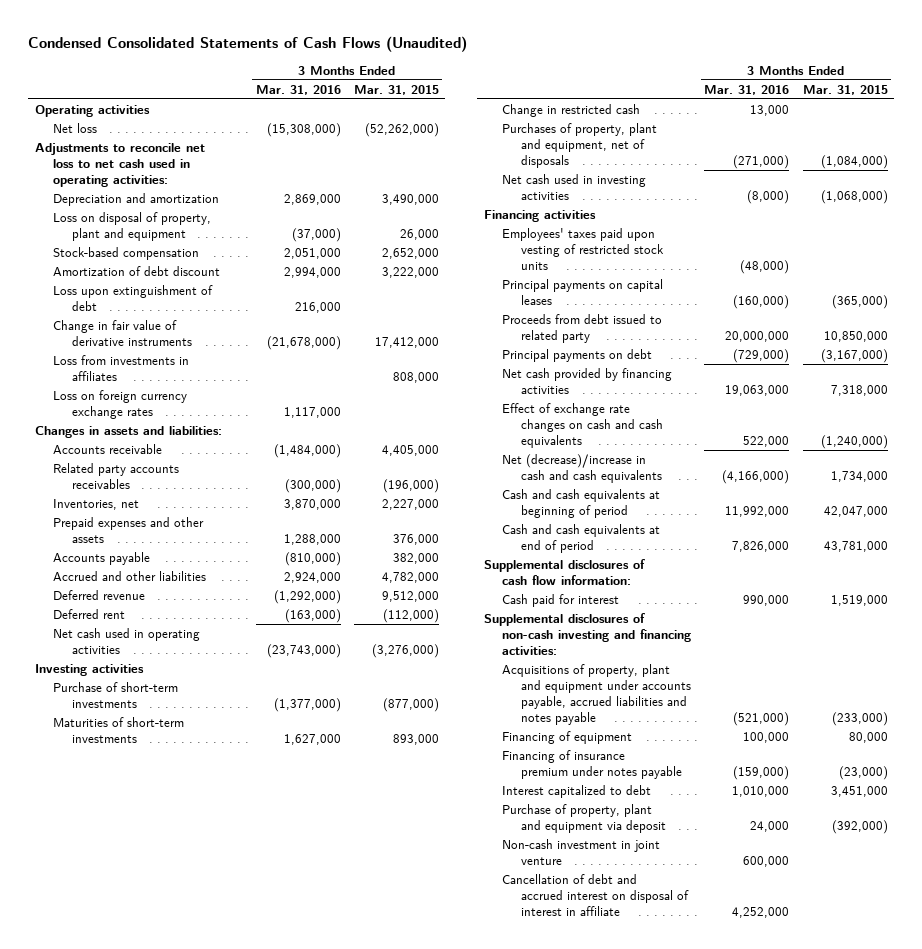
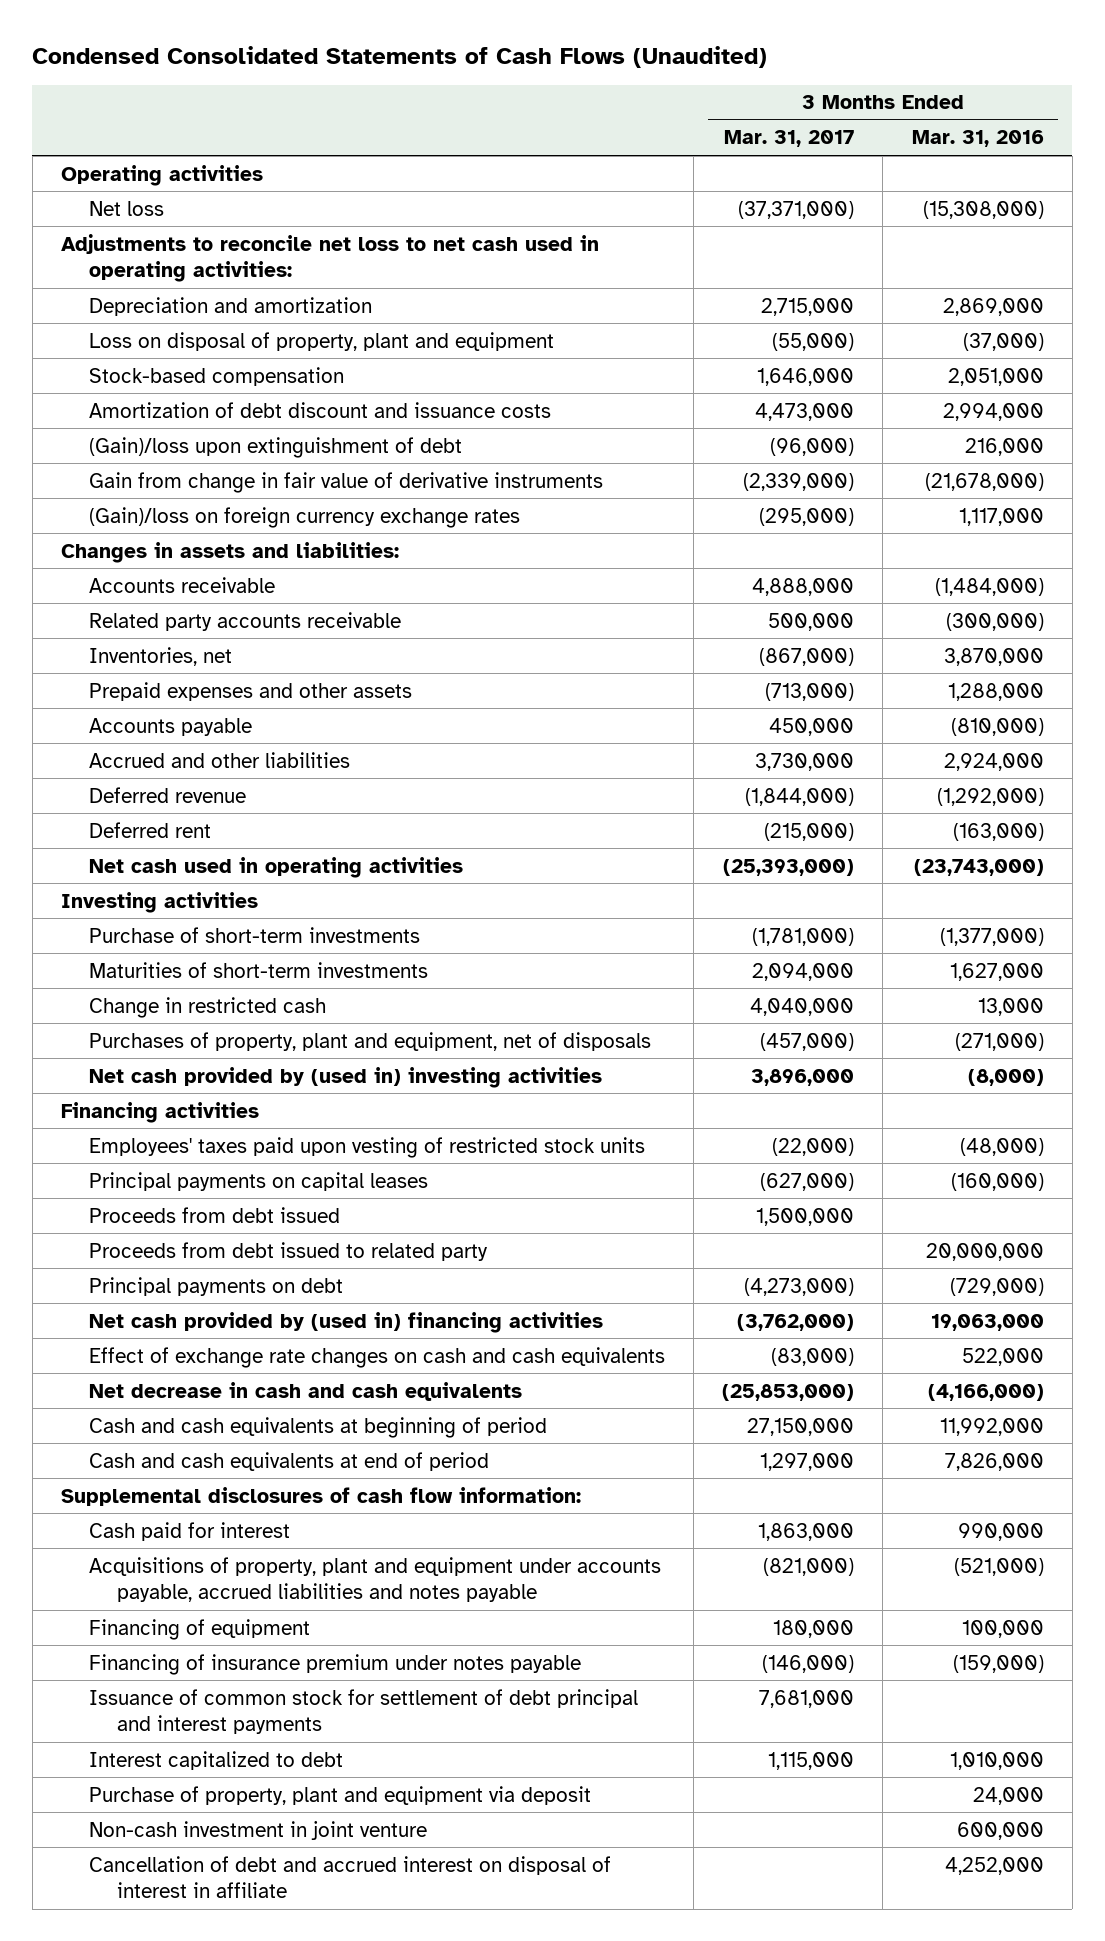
[353,84,439,95] Mar. 31, 2015 -> none
none -> [724,130,855,148] Mar. 31, 2017
[53,355,190,382] Loss from investments in affiliates -> none
[53,266,221,277] Amortization of debt discount -> [89,401,552,418] Amortization of debt discount and issuance costs
[53,285,214,312] Loss upon extinguishment of debt -> [89,436,463,458] (Gain)/loss upon extinguishment of debt
[53,320,193,347] Change in fair value of derivative instruments -> [89,471,604,493] Gain from change in fair value of derivative instruments
[53,390,188,420] Loss on foreign currency exchange rates -> [89,506,521,528] (Gain)/loss on foreign currency exchange rates
[53,463,180,490] Related party accounts receivables -> [89,611,402,631] Related party accounts receivable
[502,174,647,201] Net cash used in investing activities -> [89,1066,603,1088] Net cash provided by (used in) investing activities
none -> [89,1206,341,1223] Proceeds from debt issued
[502,368,673,395] Net cash provided by financing activities -> [89,1311,604,1333] Net cash provided by (used in) financing activities
[502,454,663,484] Net (decrease)/increase in cash and cash equivalents -> [89,1381,523,1401] Net decrease in cash and cash equivalents
[483,613,692,656] Supplemental disclosures of non-cash investing and financing activities: -> none
none -> [89,1688,639,1735] Issuance of common stock for settlement of debt principal and interest payments

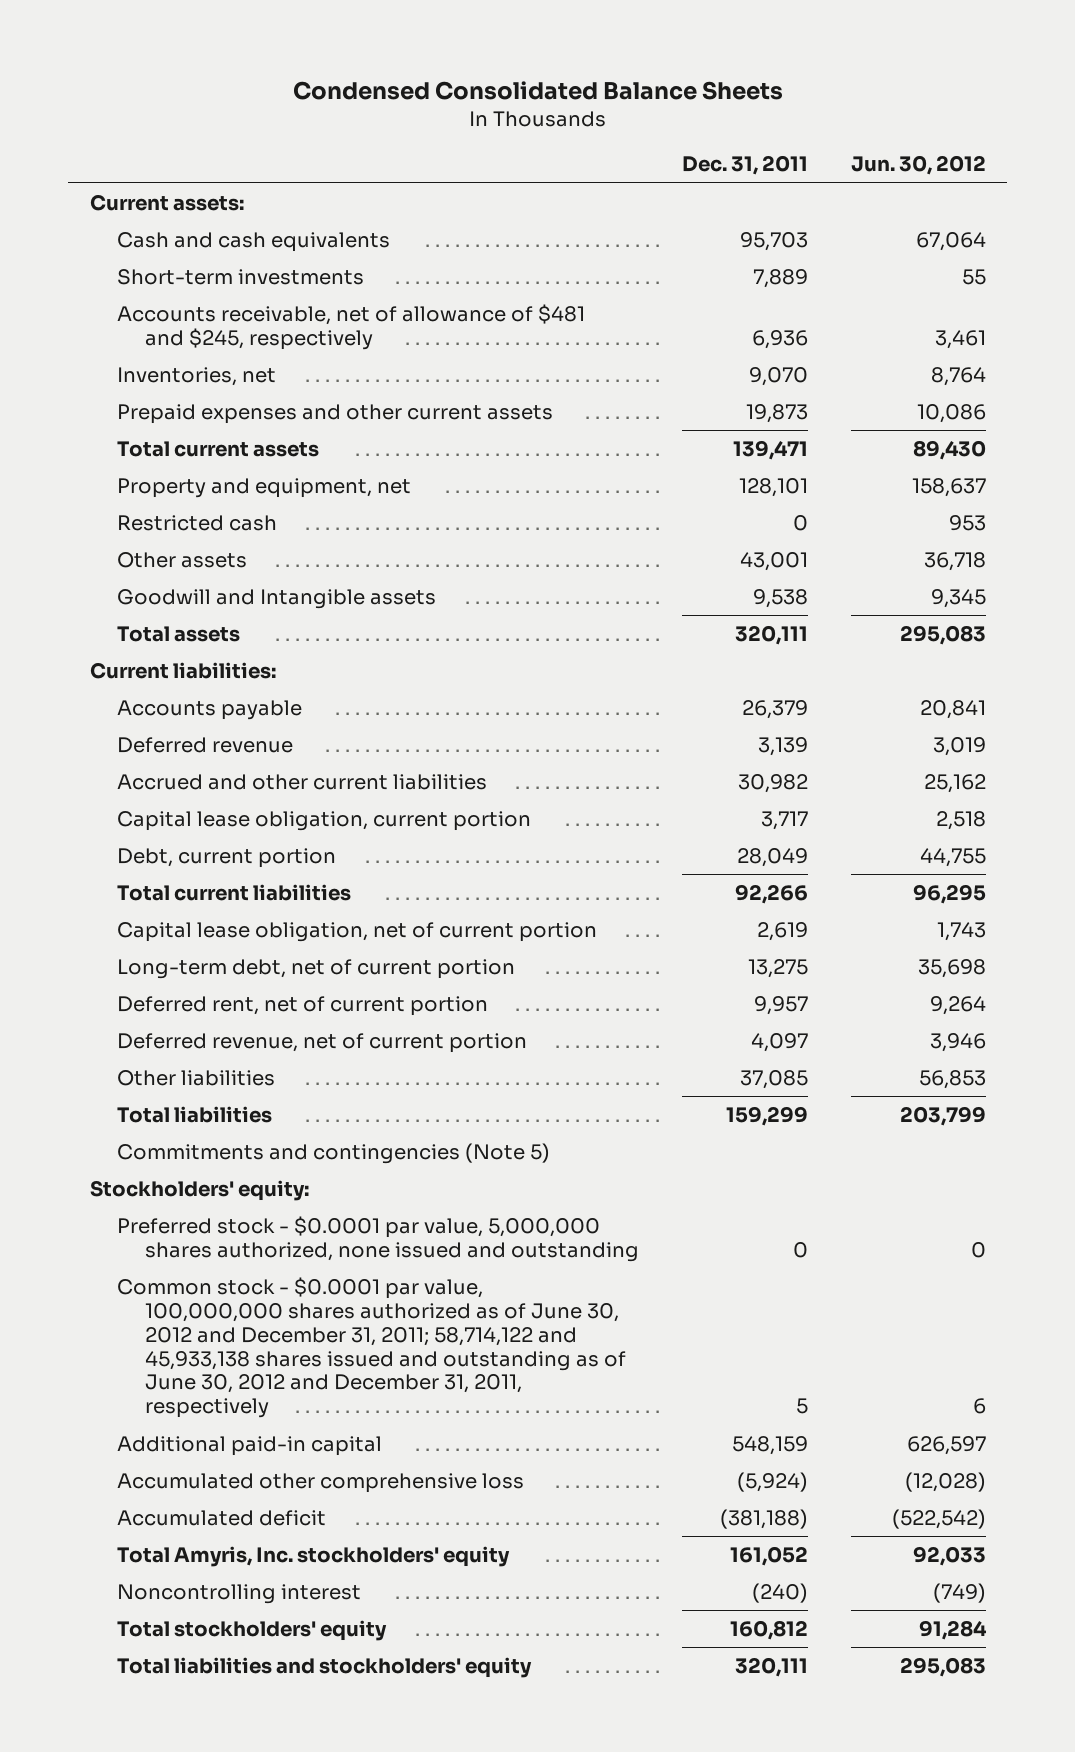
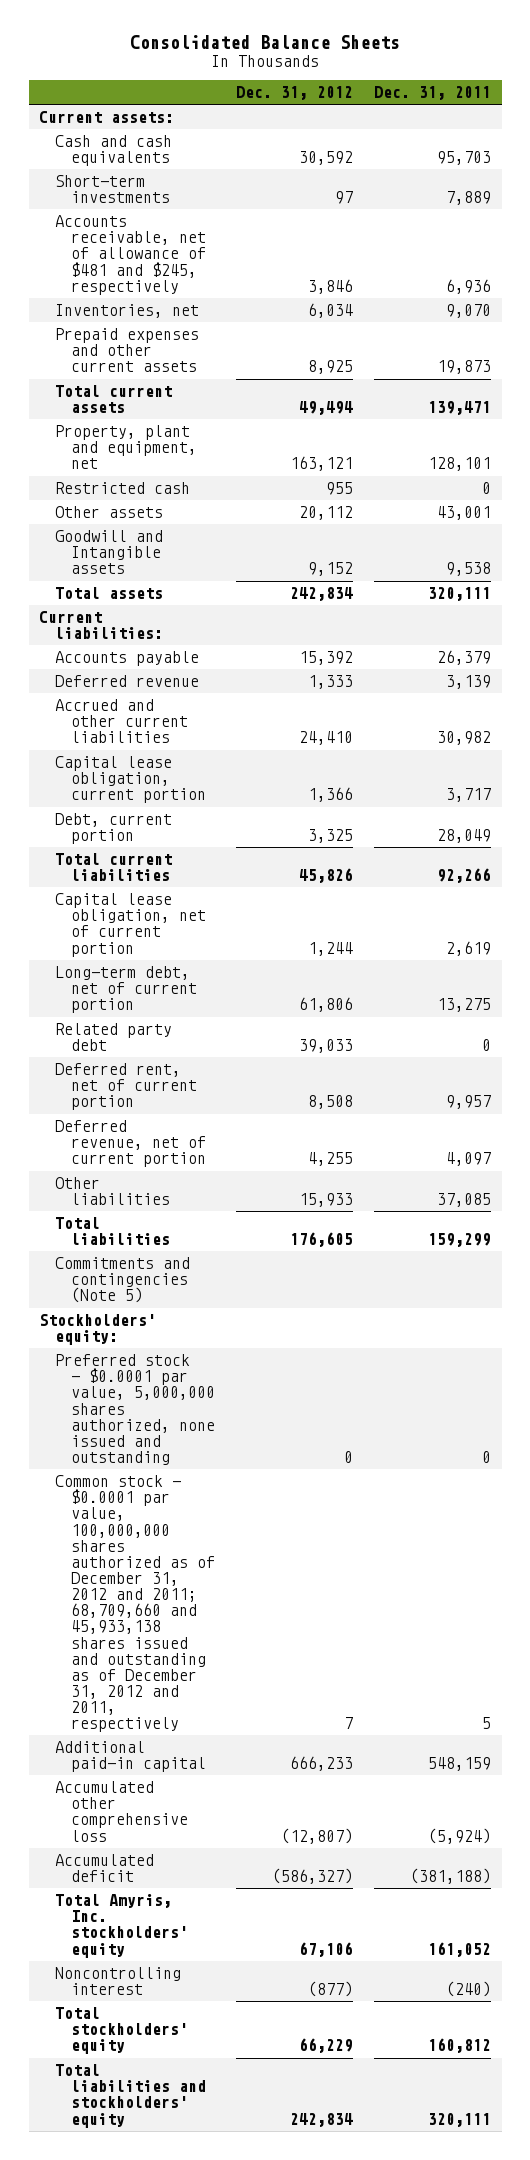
[292,80,783,100] Condensed Consolidated Balance Sheets -> [130,35,401,50] Consolidated Balance Sheets
[850,155,986,176] Jun. 30, 2012 -> none
none -> [236,85,354,100] Dec. 31, 2012
[117,477,412,498] Property and equipment, net -> [55,425,198,470] Property, plant and equipment, net
none -> [55,1023,173,1052] Related party debt
[117,1276,626,1419] Common stock - $0.0001 par value, 100,000,000 shares authorized as of June 30, 2012 and December 31, 2011; 58,714,122 and 45,933,138 shares issued and outstanding as of June 30, 2012 and December 31, 2011, respectively -> [55,1475,216,1733] Common stock - $0.0001 par value, 100,000,000 shares authorized as of December 31, 2012 and 2011; 68,709,660 and 45,933,138 shares issued and outstanding as of December 31, 2012 and 2011, respectively

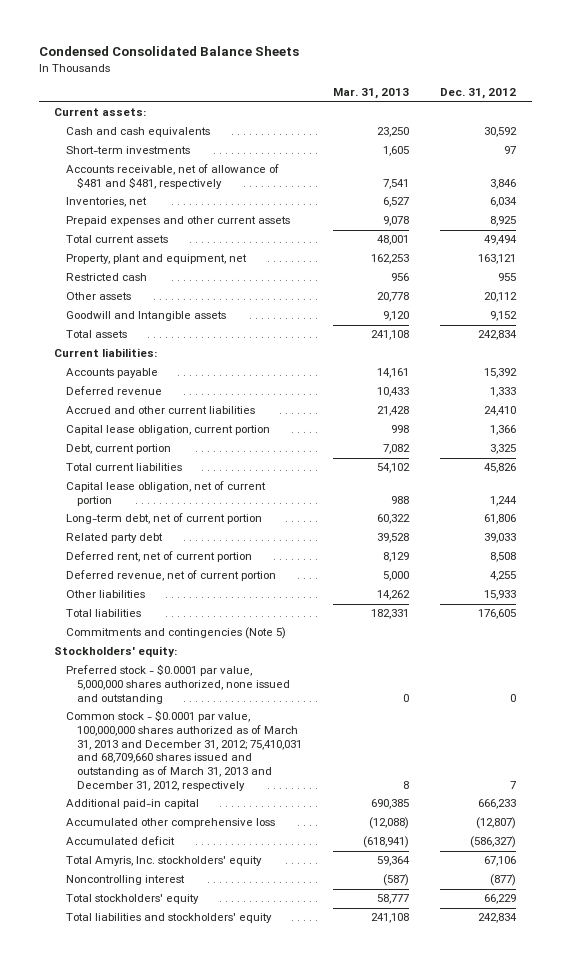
[130,35,401,50] Consolidated Balance Sheets -> [38,46,299,57] Condensed Consolidated Balance Sheets
[374,85,492,100] Dec. 31, 2011 -> none
none -> [333,88,410,100] Mar. 31, 2013
[55,215,207,295] Accounts receivable, net of allowance of $481 and $245, respectively -> [65,164,279,190] Accounts receivable, net of allowance of $481 and $481, respectively
[55,1475,216,1733] Common stock - $0.0001 par value, 100,000,000 shares authorized as of December 31, 2012 and 2011; 68,709,660 and 45,933,138 shares issued and outstanding as of December 31, 2012 and 2011, respectively -> [65,710,302,791] Common stock - $0.0001 par value, 100,000,000 shares authorized as of March 31, 2013 and December 31, 2012; 75,410,031 and 68,709,660 shares issued and outstanding as of March 31, 2013 and December 31, 2012, respectively

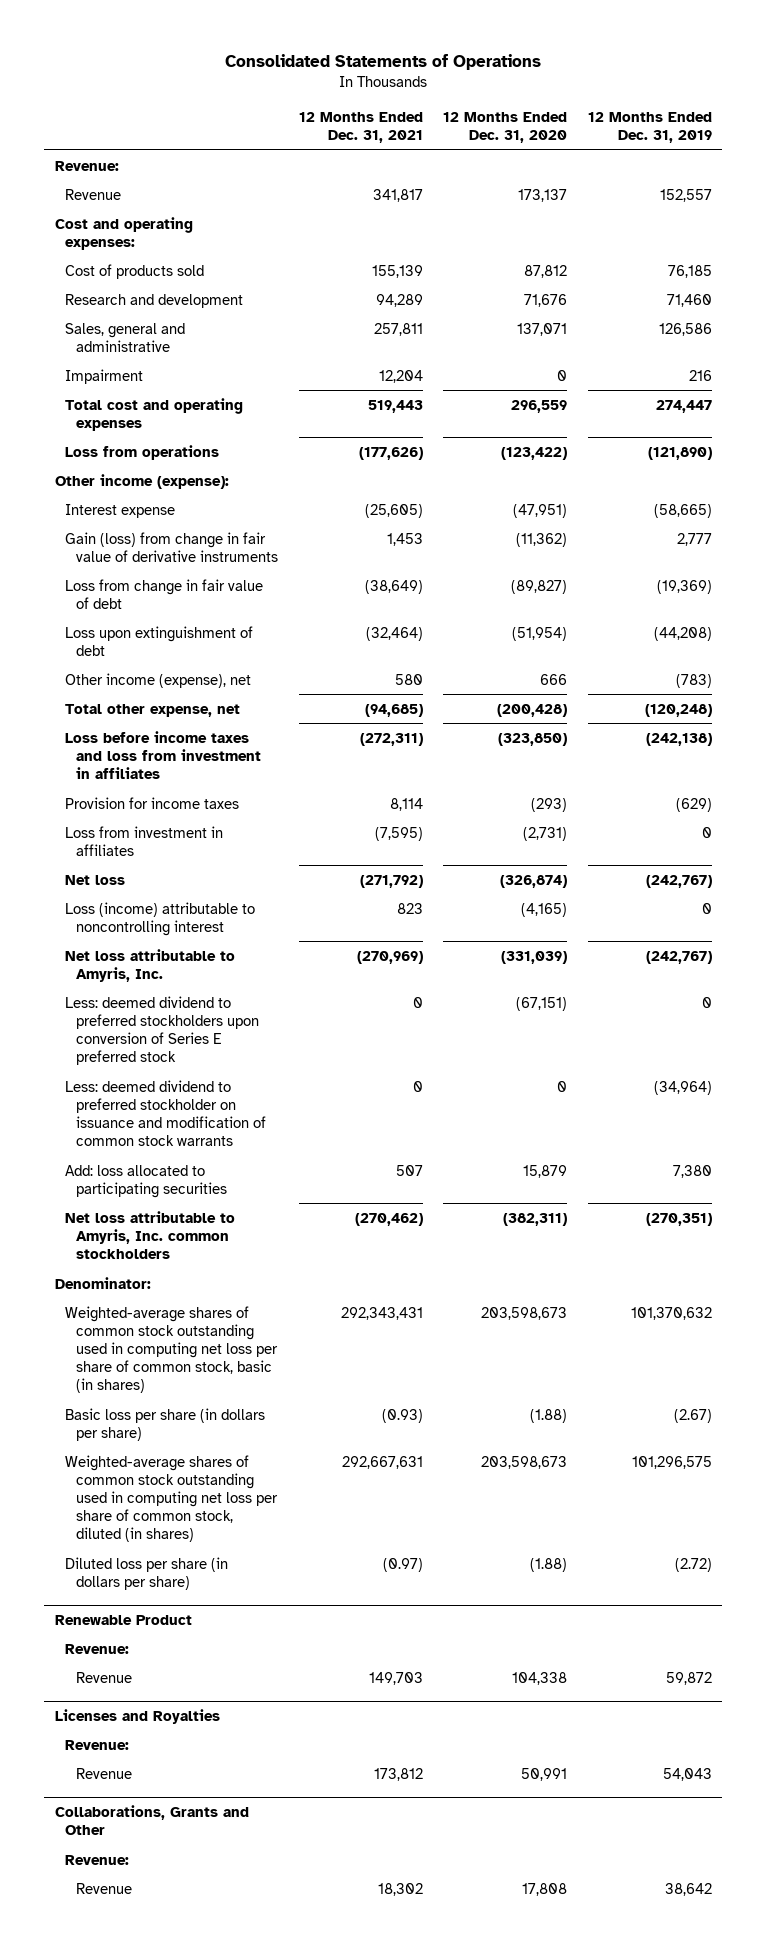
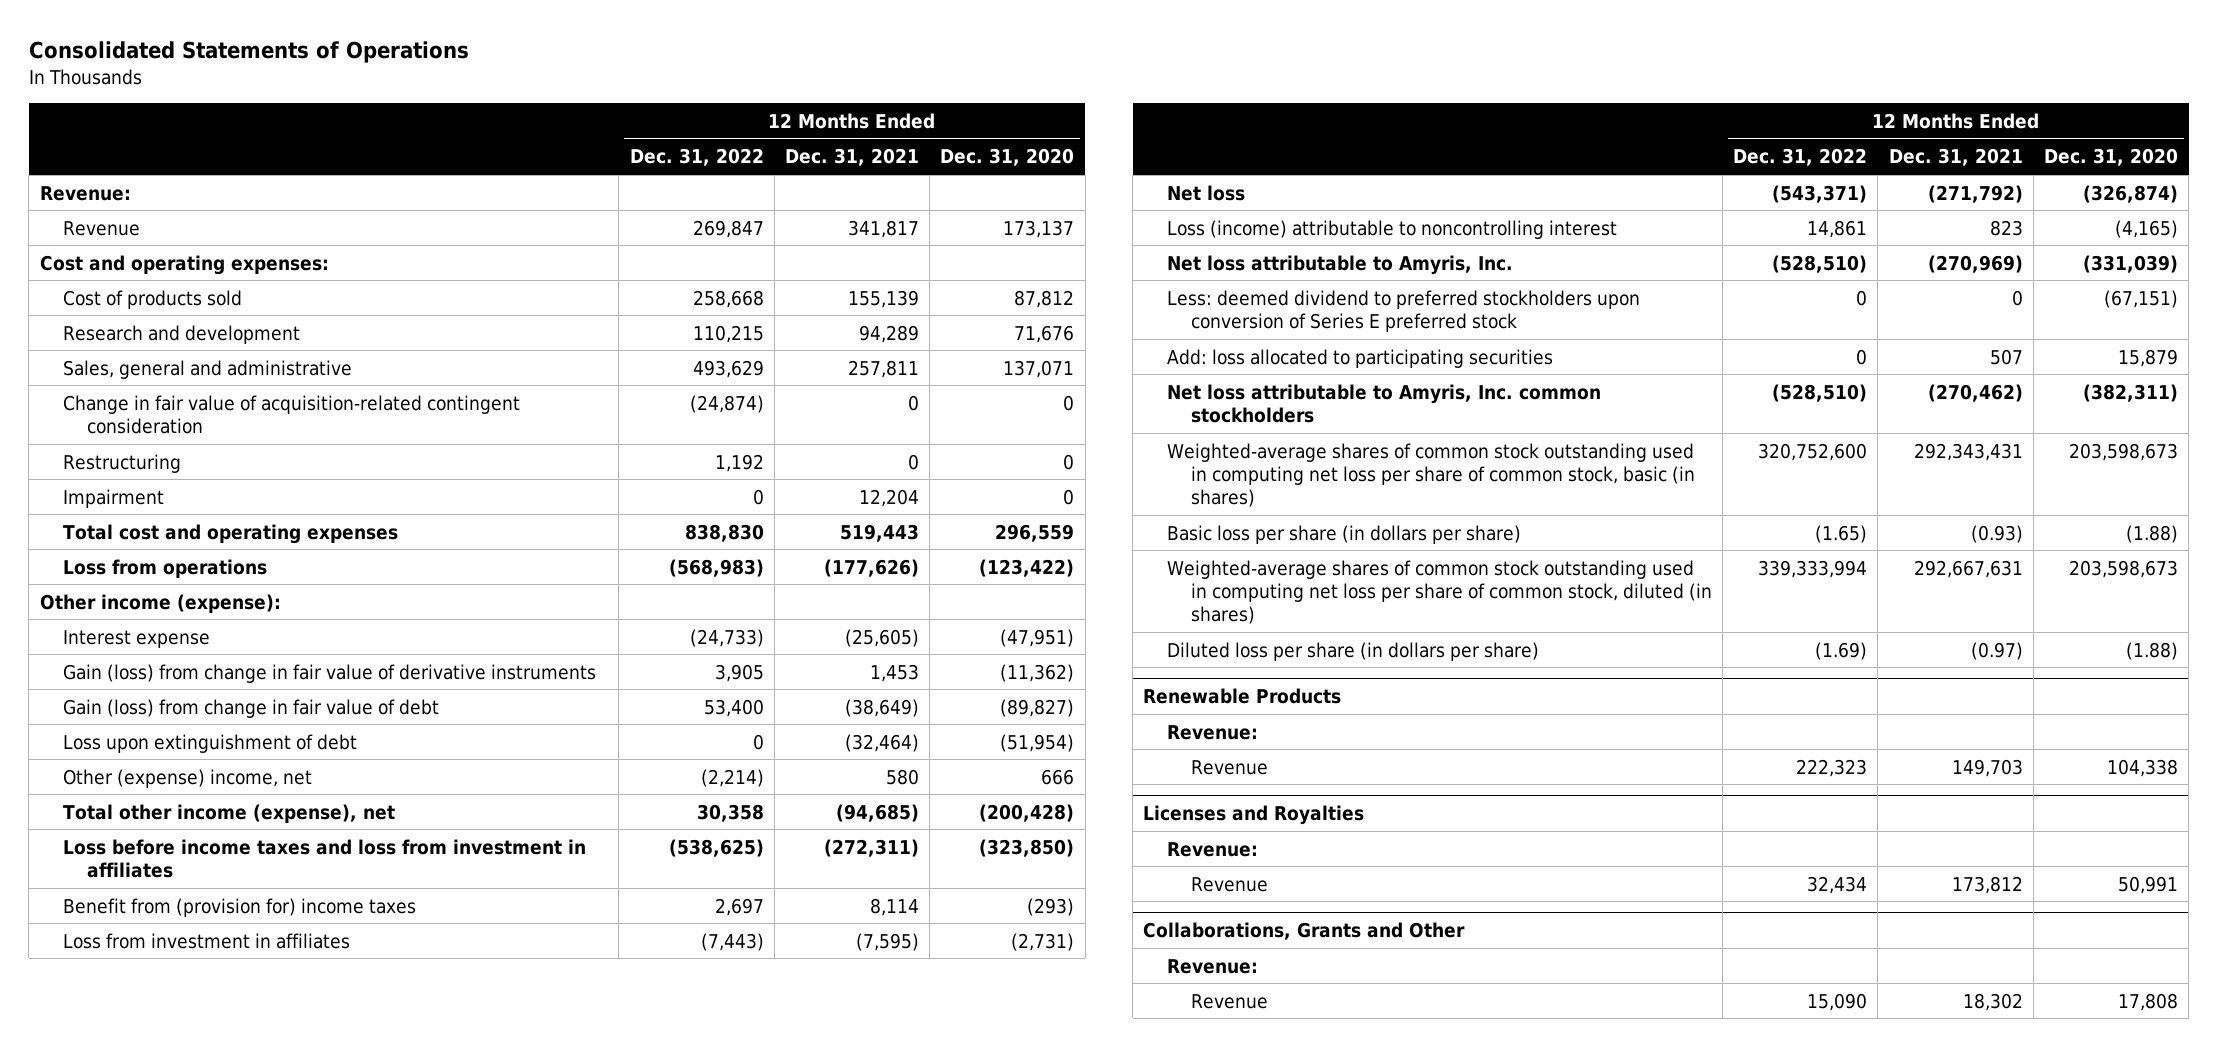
[587,111,712,144] 12 Months Ended Dec. 31, 2019 -> none
none -> [629,148,764,167] Dec. 31, 2022
none -> [63,394,521,434] Change in fair value of acquisition-related contingent consideration
none -> [63,453,182,473] Restructuring
[65,578,264,609] Loss from change in fair value of debt -> [63,698,440,718] Gain (loss) from change in fair value of debt
[65,672,252,688] Other income (expense), net -> [63,768,313,788] Other (expense) income, net
[65,703,241,717] Total other expense, net -> [63,803,396,823] Total other income (expense), net
[65,796,240,809] Provision for income taxes -> [63,897,417,917] Benefit from (provision for) income taxes
[65,1079,267,1147] Less: deemed dividend to preferred stockholder on issuance and modification of common stock warrants -> none
[54,1276,151,1289] Denominator: -> none
[54,1614,192,1625] Renewable Product -> [1143,688,1342,705] Renewable Products

